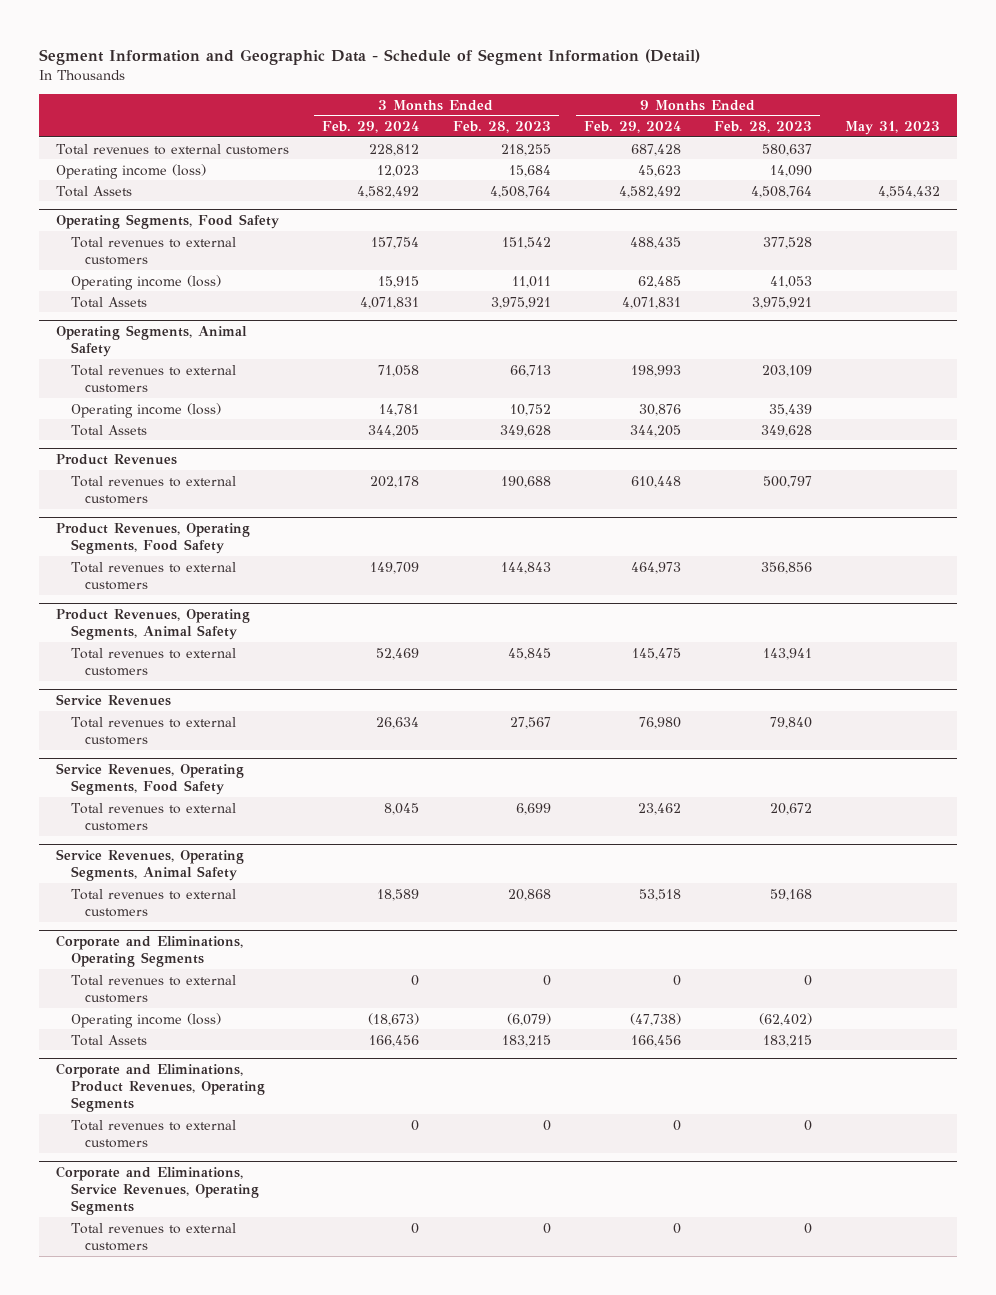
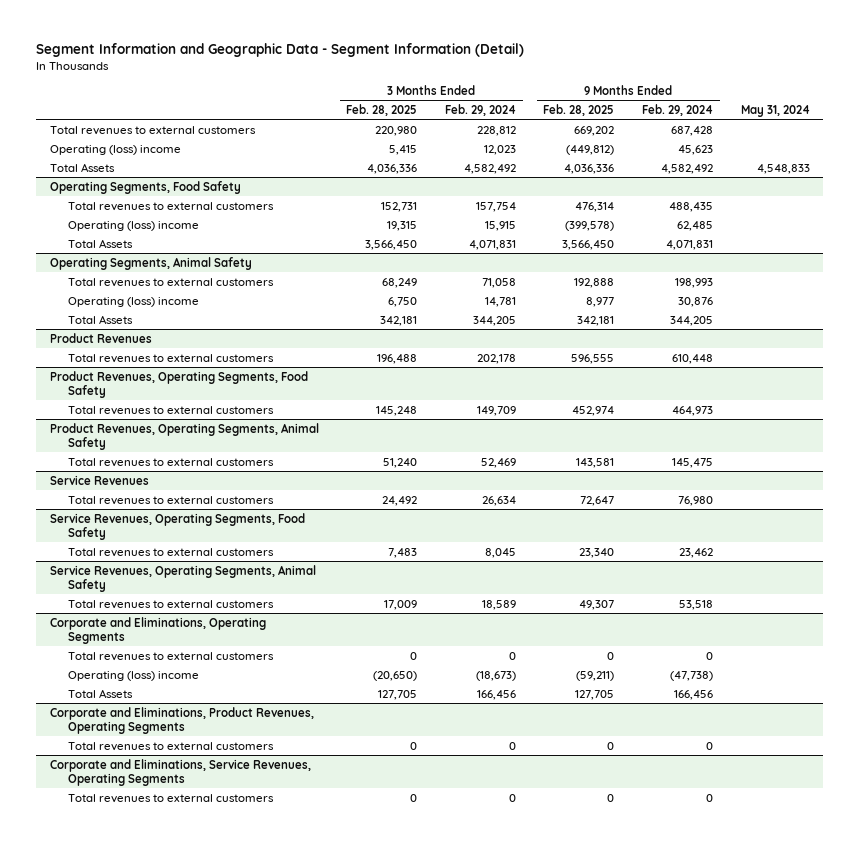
[39,49,701,66] Segment Information and Geographic Data - Schedule of Segment Information (Detail) -> [36,43,525,58] Segment Information and Geographic Data - Segment Information (Detail)
[452,121,551,134] Feb. 28, 2023 -> none
[714,121,813,134] Feb. 28, 2023 -> none
[845,121,941,136] May 31, 2023 -> none
none -> [346,103,418,116] Feb. 28, 2025
none -> [543,103,615,116] Feb. 28, 2025
none -> [740,104,810,117] May 31, 2024
[55,163,206,179] Operating income (loss) -> [49,144,181,155] Operating (loss) income
[70,274,221,290] Operating income (loss) -> [68,220,200,231] Operating (loss) income
[70,402,221,418] Operating income (loss) -> [68,296,200,307] Operating (loss) income
[70,1012,221,1028] Operating income (loss) -> [68,670,200,681] Operating (loss) income

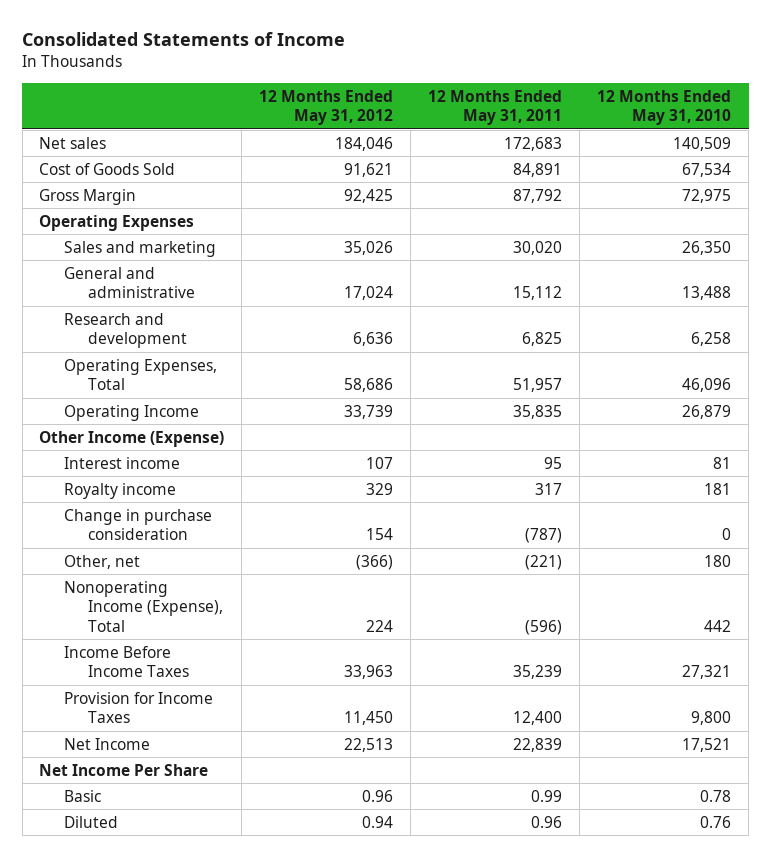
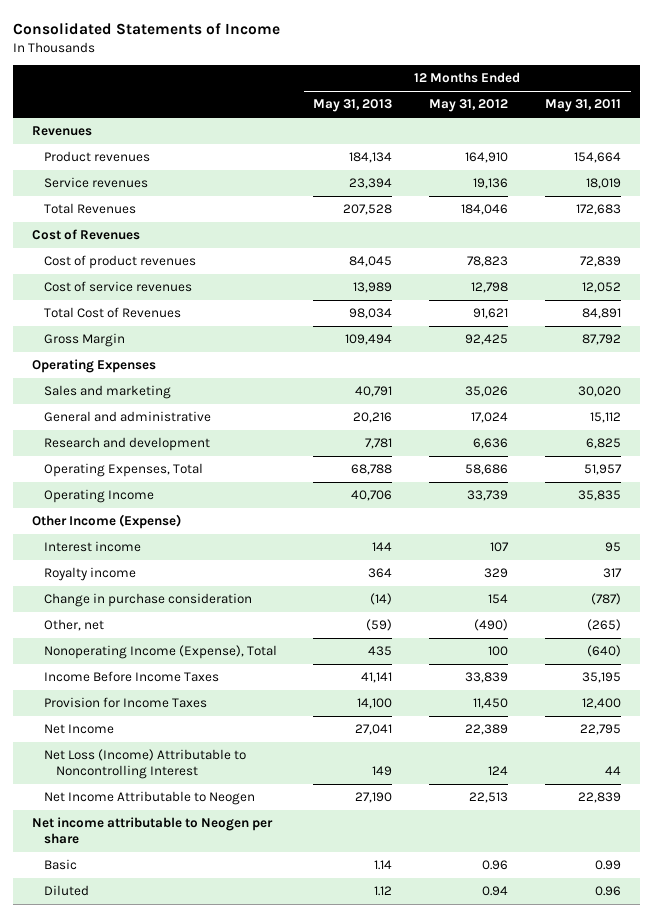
[597,89,732,126] 12 Months Ended May 31, 2010 -> none
none -> [313,99,393,113] May 31, 2013
none -> [31,126,92,137] Revenues
none -> [43,151,150,163] Product revenues
none -> [43,177,148,189] Service revenues
[39,136,107,149] Net sales -> [43,203,136,215] Total Revenues
none -> [31,229,140,241] Cost of Revenues
[39,162,176,175] Cost of Goods Sold -> [43,255,196,270] Cost of product revenues
[344,162,394,177] 91,621 -> [467,256,509,268] 78,823
[513,162,563,177] 84,891 -> [580,256,622,268] 72,839
none -> [43,281,192,293] Cost of service revenues
none -> [43,307,181,319] Total Cost of Revenues
[356,554,394,570] (366) -> [474,619,509,632] (490)
[525,554,563,570] (221) -> [587,619,622,632] (265)
[366,619,394,632] 224 -> [488,646,509,657] 100
[525,619,563,635] (596) -> [587,645,622,658] (640)
[344,665,394,680] 33,963 -> [465,672,509,684] 33,839
[513,665,563,680] 35,239 -> [582,672,622,684] 35,195
[344,737,394,752] 22,513 -> [465,724,509,736] 22,389
[513,737,563,752] 22,839 -> [580,724,622,736] 22,795
none -> [43,749,246,780] Net Loss (Income) Attributable to Noncontrolling Interest
none -> [43,791,255,806] Net Income Attributable to Neogen
[39,763,209,776] Net Income Per Share -> [31,817,273,845] Net income attributable to Neogen per share

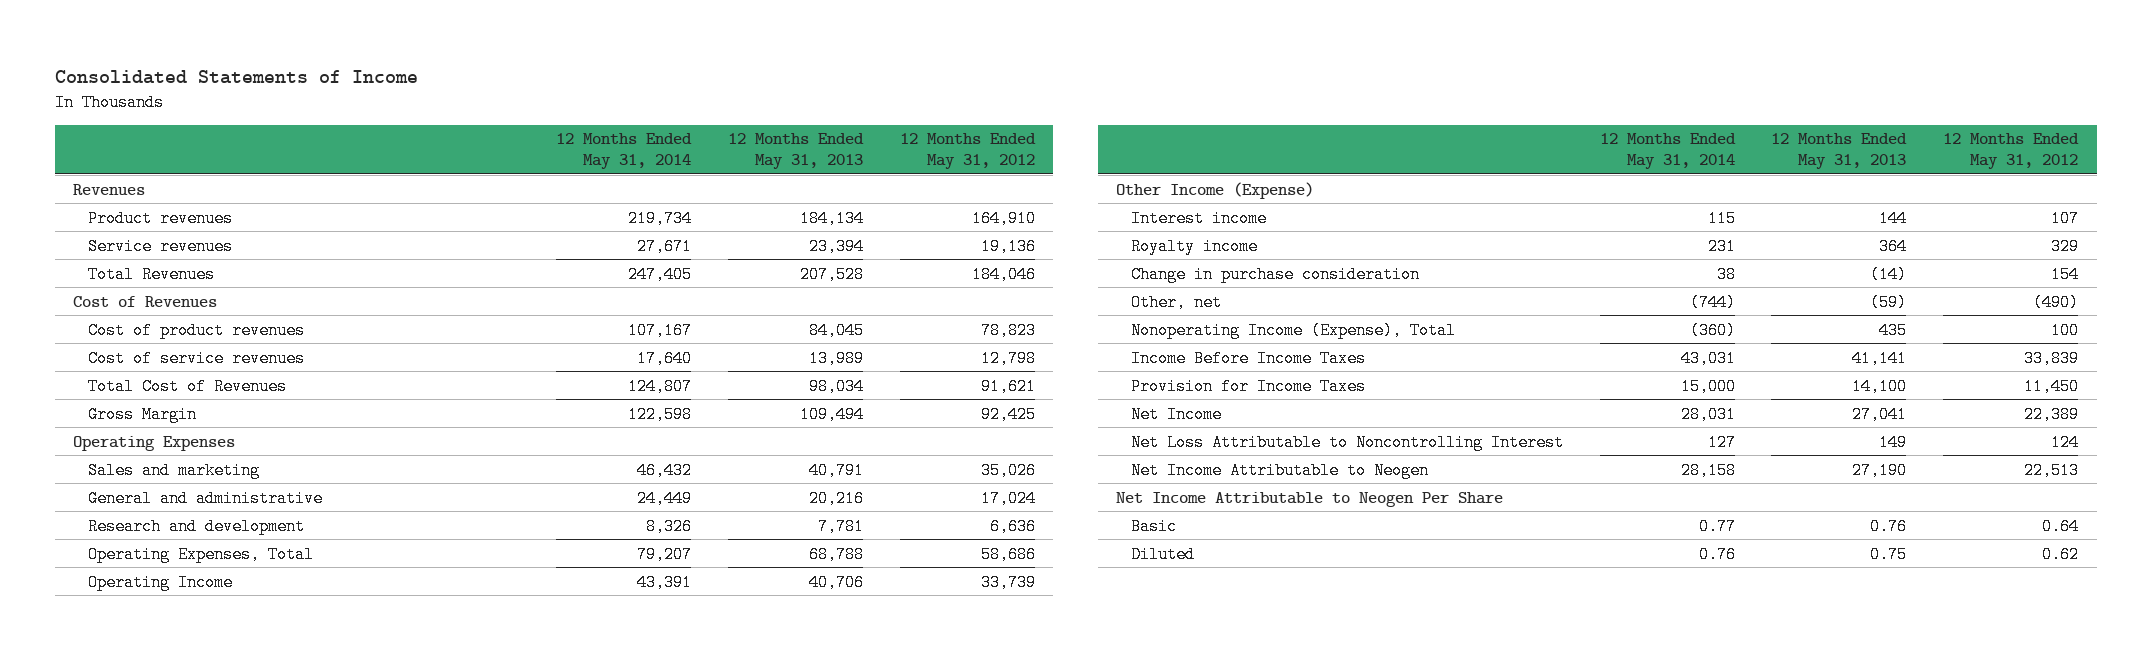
[545,99,622,113] May 31, 2011 -> none
none -> [556,133,693,170] 12 Months Ended May 31, 2014
[43,749,246,780] Net Loss (Income) Attributable to Noncontrolling Interest -> [1130,433,1564,451] Net Loss Attributable to Noncontrolling Interest
[31,817,273,845] Net income attributable to Neogen per share -> [1116,491,1504,507] Net Income Attributable to Neogen Per Share
[374,860,393,871] 1.14 -> [1870,517,1908,535] 0.76
[482,860,509,871] 0.96 -> [2042,517,2080,535] 0.64
[374,886,393,897] 1.12 -> [1870,545,1908,563] 0.75
[482,886,509,897] 0.94 -> [2042,545,2080,563] 0.62

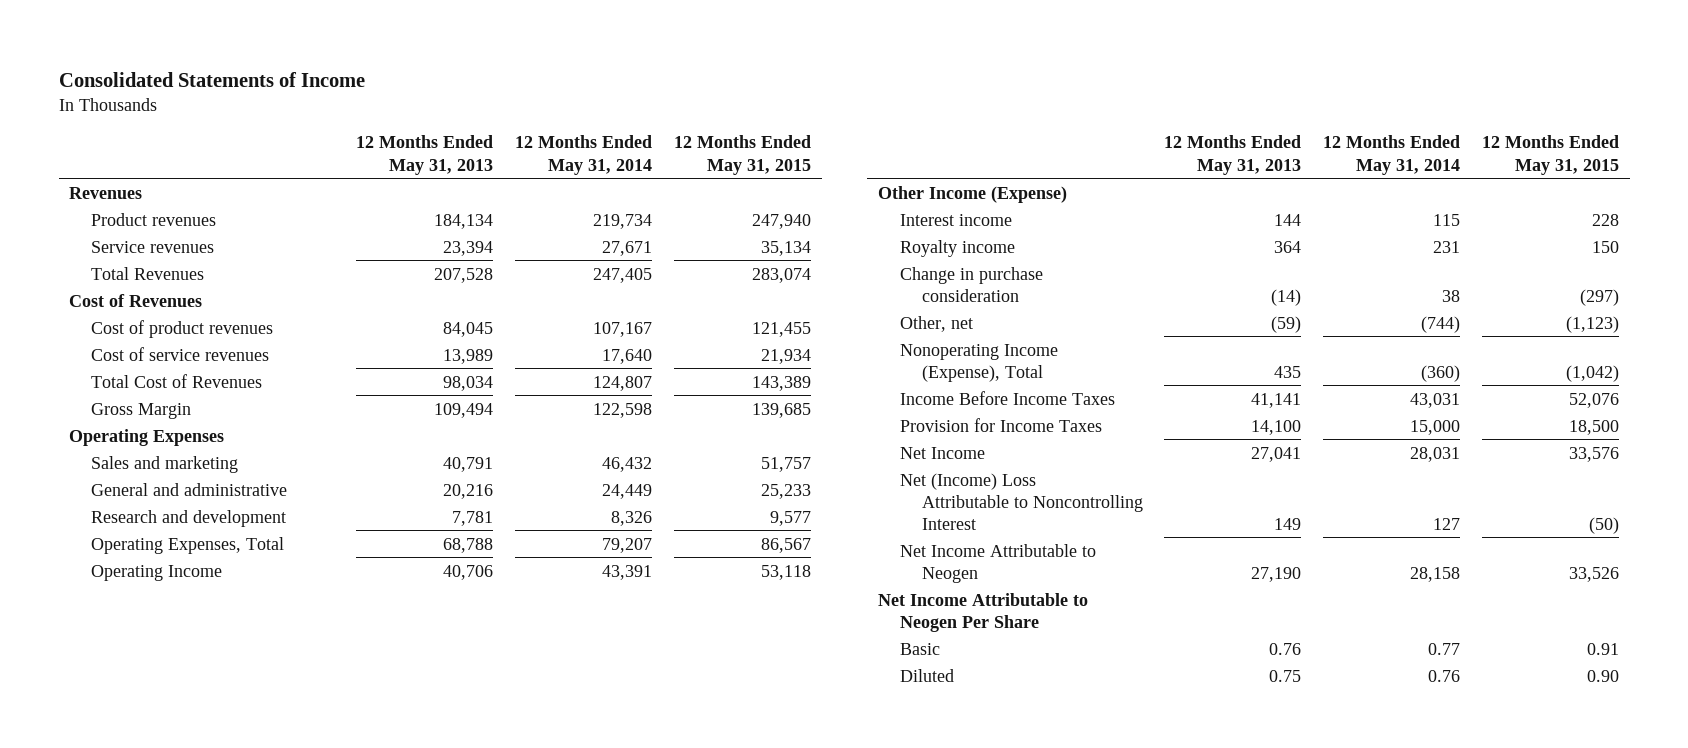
[899,133,1036,170] 12 Months Ended May 31, 2012 -> none
none -> [673,135,811,175] 12 Months Ended May 31, 2015
[1130,433,1564,451] Net Loss Attributable to Noncontrolling Interest -> [899,472,1143,530] Net (Income) Loss Attributable to Noncontrolling Interest

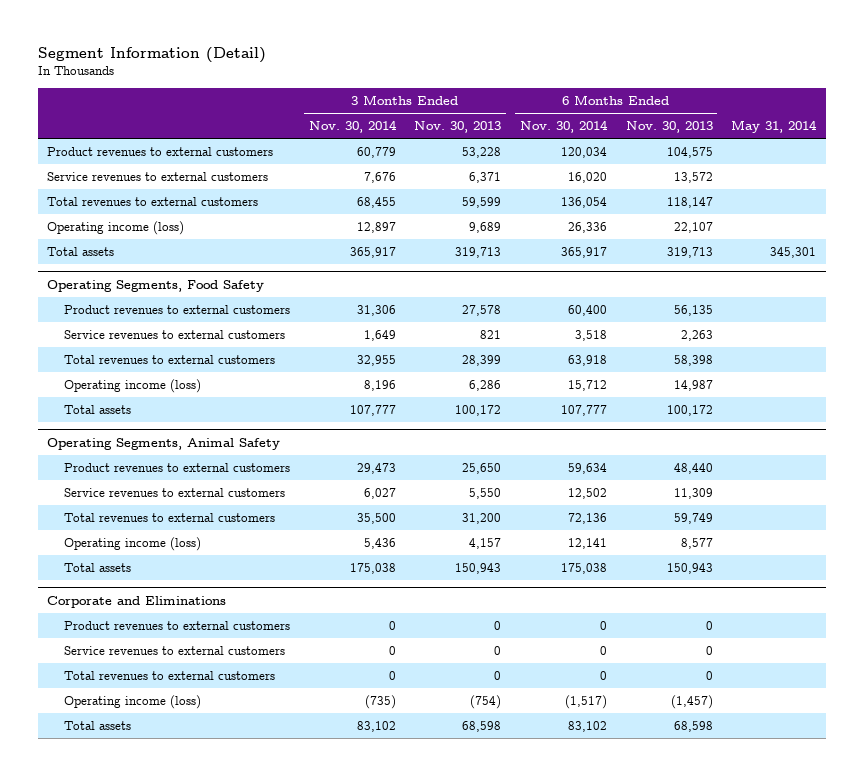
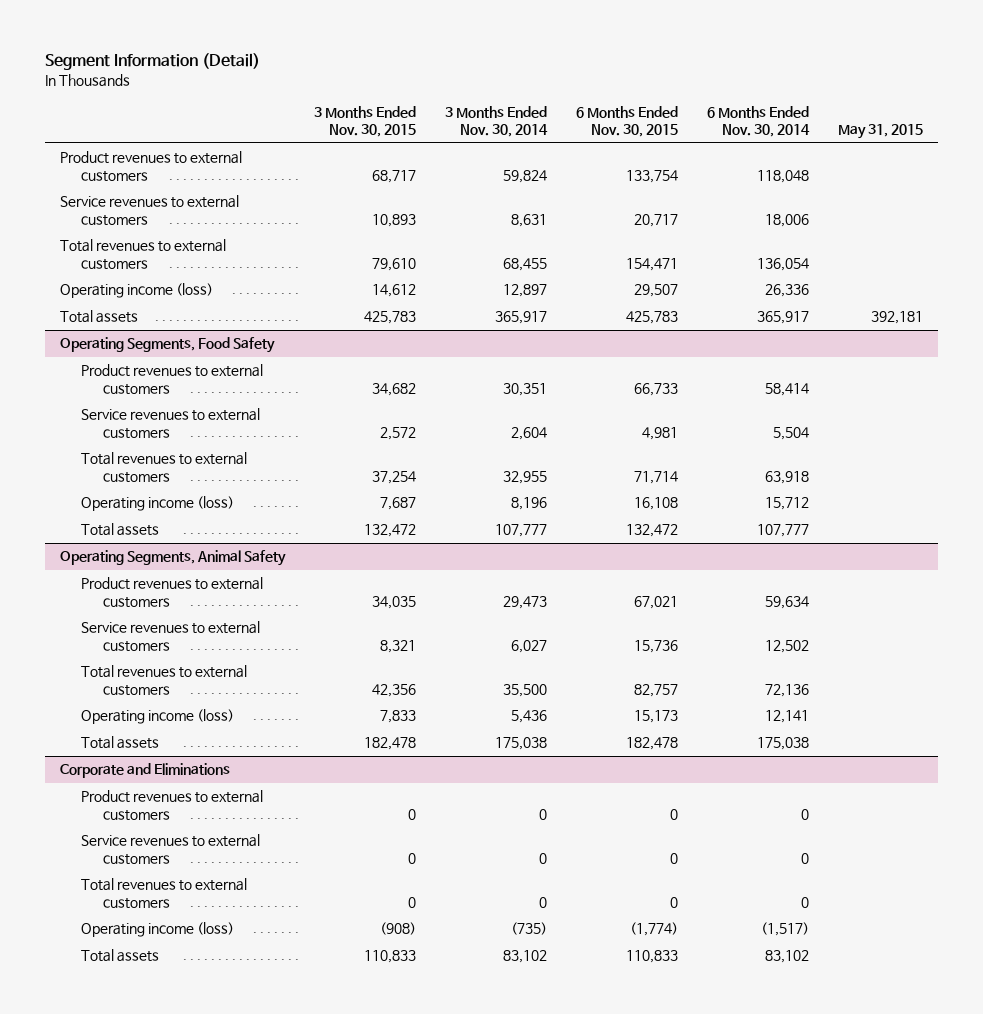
[414,121,502,134] Nov. 30, 2013 -> none
[625,121,713,134] Nov. 30, 2013 -> none
[731,120,818,134] May 31, 2014 -> none
none -> [313,105,416,138] 3 Months Ended Nov. 30, 2015
none -> [576,105,679,138] 6 Months Ended Nov. 30, 2015
none -> [838,124,924,140] May 31, 2015
[356,147,396,159] 60,779 -> [502,169,547,183] 59,824
[560,147,607,159] 120,034 -> [757,169,810,183] 118,048
[363,172,396,184] 7,676 -> [510,213,547,227] 8,631
[567,172,607,184] 16,020 -> [765,213,810,227] 18,006
[356,305,396,317] 31,306 -> [502,382,547,396] 30,351
[567,305,607,317] 60,400 -> [765,382,810,396] 58,414
[363,330,396,342] 1,649 -> [510,426,547,440] 2,604
[574,330,607,342] 3,518 -> [773,426,810,440] 5,504

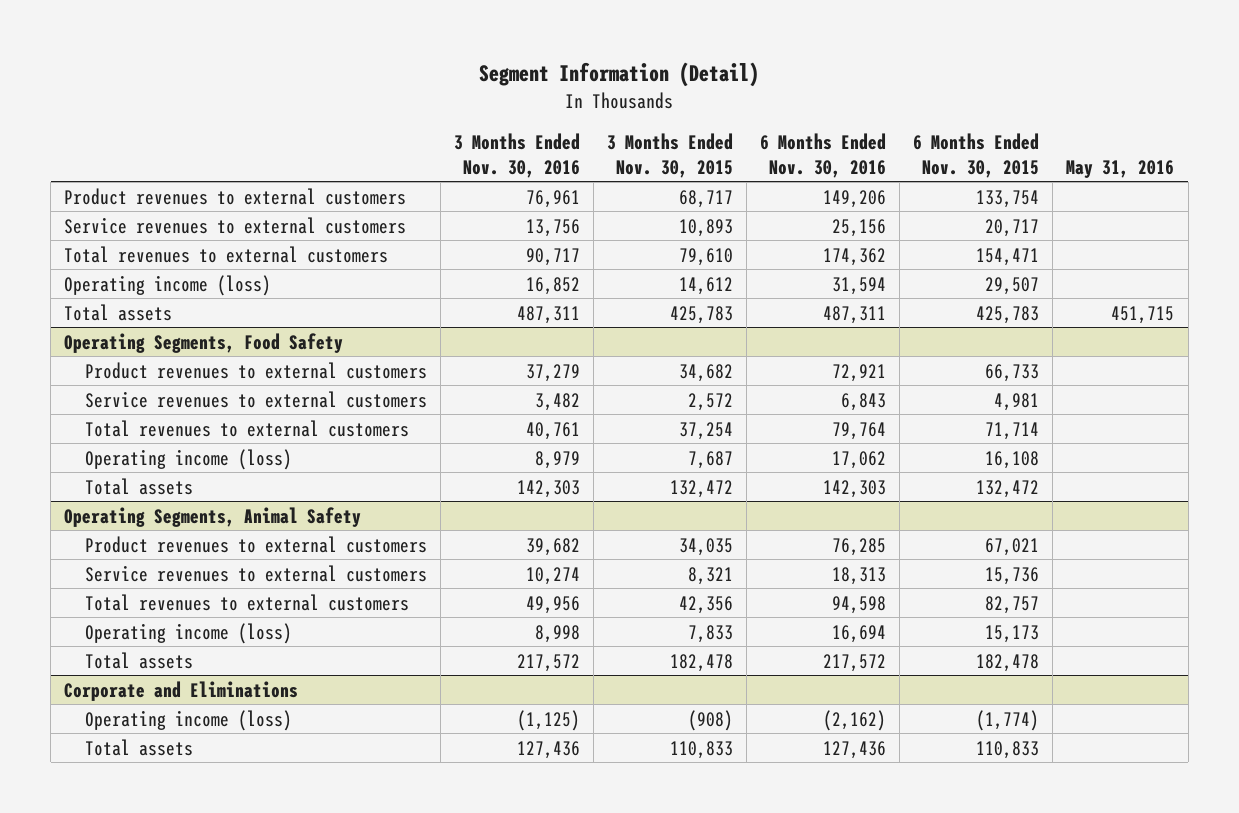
[444,105,548,138] 3 Months Ended Nov. 30, 2014 -> none
[707,105,811,138] 6 Months Ended Nov. 30, 2014 -> none
[838,124,924,140] May 31, 2015 -> none
none -> [453,133,580,178] 3 Months Ended Nov. 30, 2016
none -> [760,133,887,178] 6 Months Ended Nov. 30, 2016
none -> [1066,159,1175,178] May 31, 2016
[81,790,264,821] Product revenues to external customers -> none
[81,834,261,865] Service revenues to external customers -> none
[81,878,248,909] Total revenues to external customers -> none

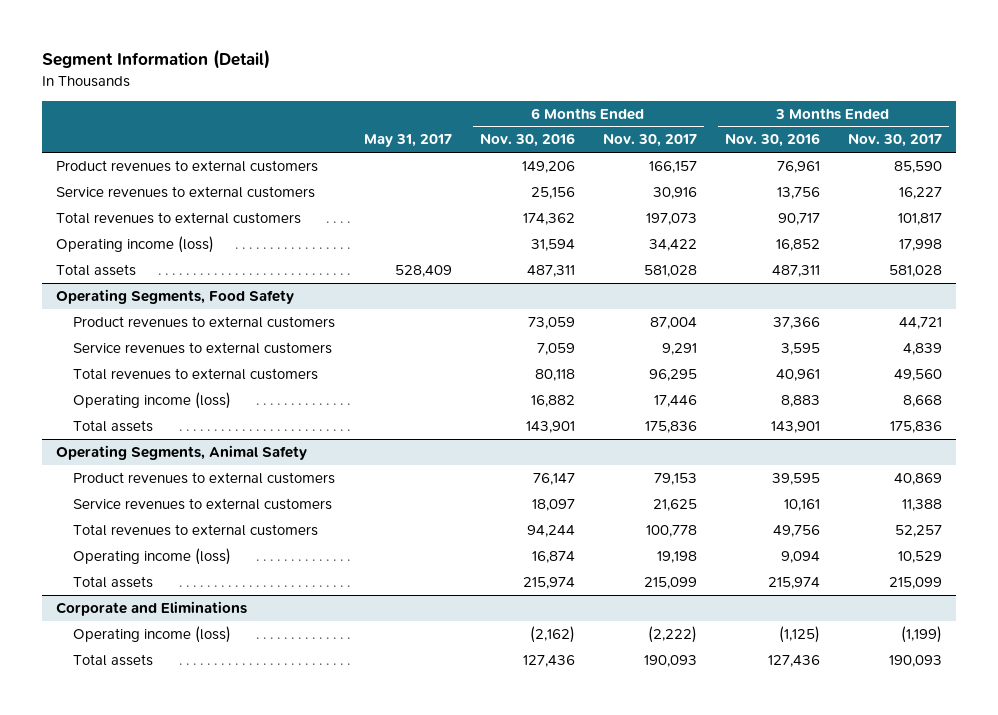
[607,133,734,178] 3 Months Ended Nov. 30, 2015 -> none
[913,133,1040,178] 6 Months Ended Nov. 30, 2015 -> none
[1066,159,1175,178] May 31, 2016 -> none
none -> [363,134,452,148] May 31, 2017
none -> [602,134,697,148] Nov. 30, 2017
none -> [847,134,942,148] Nov. 30, 2017
[525,363,580,382] 37,279 -> [772,317,820,330] 37,366
[832,363,887,382] 72,921 -> [527,317,575,330] 73,059
[534,392,580,411] 3,482 -> [780,343,820,356] 3,595
[841,392,887,411] 6,843 -> [536,343,575,356] 7,059
[525,421,580,440] 40,761 -> [775,369,820,382] 40,961
[832,421,887,440] 79,764 -> [534,369,575,382] 80,118
[534,450,580,469] 8,979 -> [780,395,820,408] 8,883
[832,450,887,469] 17,062 -> [530,395,575,408] 16,882
[516,479,580,498] 142,303 -> [770,421,820,434] 143,901
[823,479,887,498] 142,303 -> [525,421,575,434] 143,901
[525,537,580,556] 39,682 -> [771,473,820,486] 39,595
[832,537,887,556] 76,285 -> [532,473,575,486] 76,147
[525,566,580,585] 10,274 -> [783,499,820,512] 10,161
[832,566,887,585] 18,313 -> [531,499,575,512] 18,097
[525,595,580,614] 49,956 -> [772,525,820,538] 49,756
[832,595,887,614] 94,598 -> [526,525,575,538] 94,244
[534,624,580,643] 8,998 -> [780,551,820,564] 9,094
[832,624,887,643] 16,694 -> [531,551,575,564] 16,874
[516,653,580,672] 217,572 -> [767,577,820,590] 215,974
[823,653,887,672] 217,572 -> [522,577,575,590] 215,974

